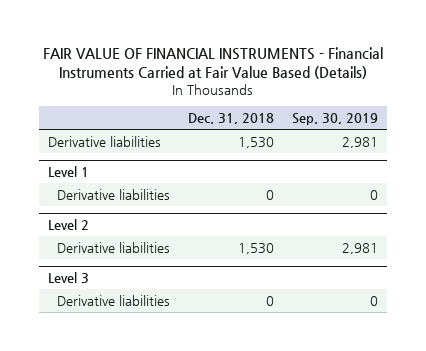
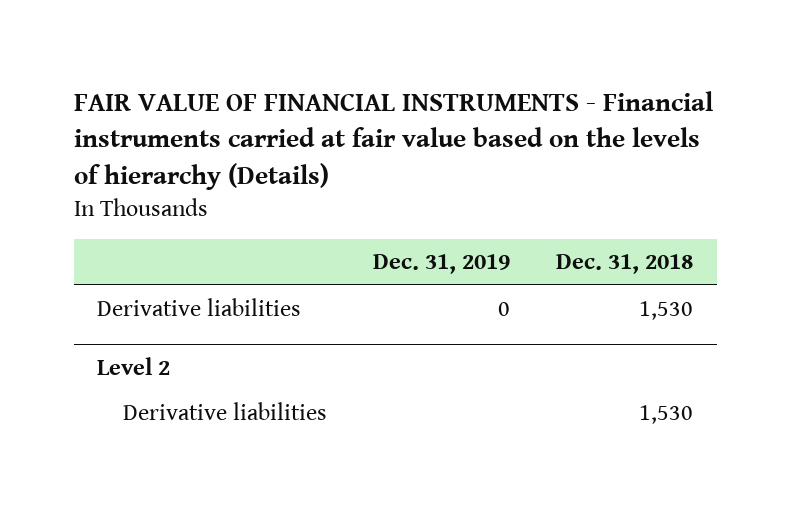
[43,47,384,80] FAIR VALUE OF FINANCIAL INSTRUMENTS - Financial Instruments Carried at Fair Value Based (Details) -> [74,90,714,191] FAIR VALUE OF FINANCIAL INSTRUMENTS - Financial instruments carried at fair value based on the levels of hierarchy (Details)
[292,113,379,126] Sep. 30, 2019 -> none
none -> [373,254,511,275] Dec. 31, 2019
[47,166,89,178] Level 1 -> none
[56,188,170,200] Derivative liabilities -> none
[47,272,89,284] Level 3 -> none
[56,294,170,306] Derivative liabilities -> none

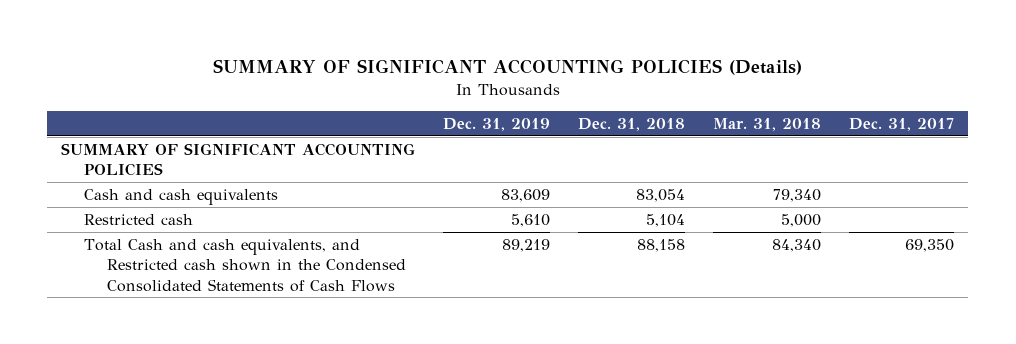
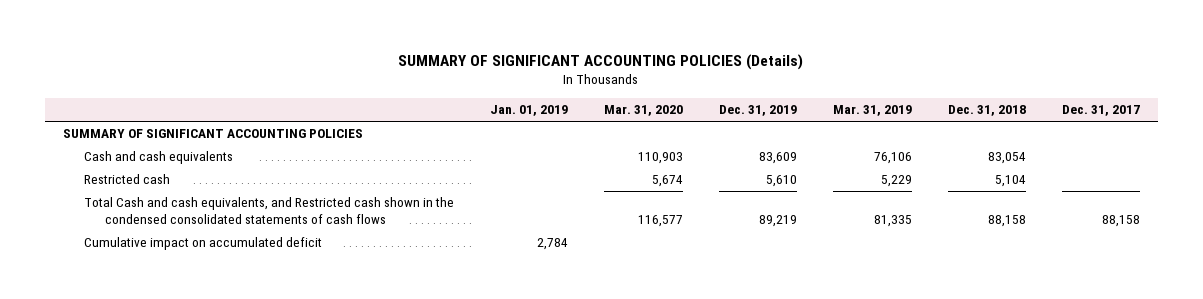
[713,117,822,131] Mar. 31, 2018 -> none
none -> [490,105,569,117] Jan. 01, 2019
none -> [604,105,684,117] Mar. 31, 2020
none -> [833,105,913,117] Mar. 31, 2019
[84,239,407,292] Total Cash and cash equivalents, and Restricted cash shown in the Condensed Consolidated Statements of Cash Flows -> [84,197,455,225] Total Cash and cash equivalents, and Restricted cash shown in the condensed consolidated statements of cash flows
[905,239,955,253] 69,350 -> [1101,215,1140,228] 88,158
none -> [84,237,323,251] Cumulative impact on accumulated deficit

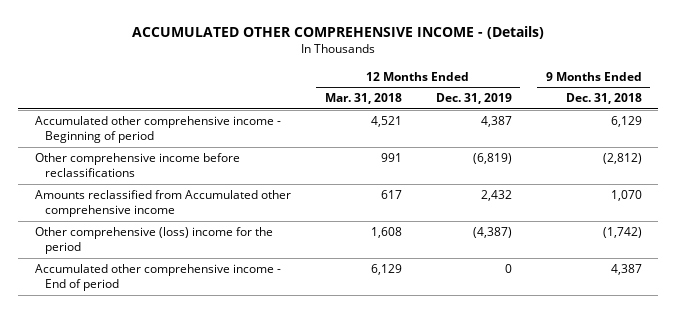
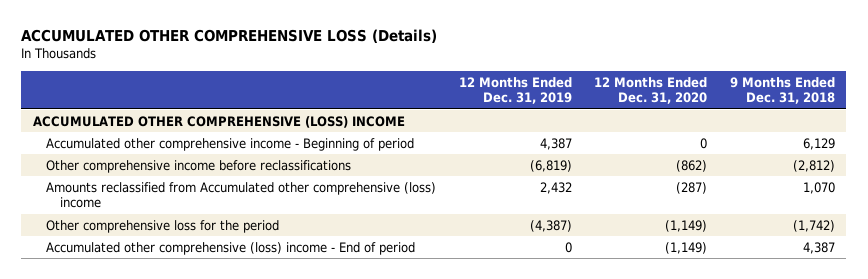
[132,25,545,39] ACCUMULATED OTHER COMPREHENSIVE INCOME - (Details) -> [21,29,438,44] ACCUMULATED OTHER COMPREHENSIVE LOSS (Details)
[324,93,402,105] Mar. 31, 2018 -> none
none -> [594,76,708,105] 12 Months Ended Dec. 31, 2020
none -> [32,115,405,128] ACCUMULATED OTHER COMPREHENSIVE (LOSS) INCOME
[34,190,291,218] Amounts reclassified from Accumulated other comprehensive income -> [46,181,437,209] Amounts reclassified from Accumulated other comprehensive (loss) income
[34,227,273,255] Other comprehensive (loss) income for the period -> [46,219,280,233] Other comprehensive loss for the period
[34,264,281,292] Accumulated other comprehensive income - End of period -> [46,241,416,255] Accumulated other comprehensive (loss) income - End of period

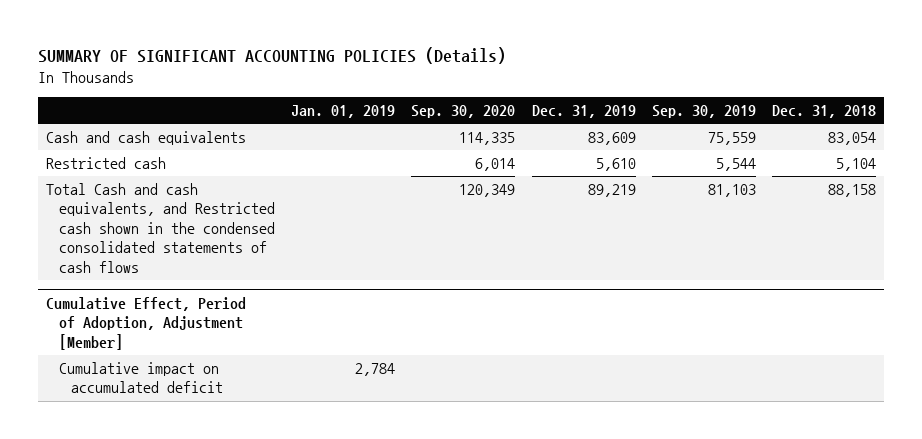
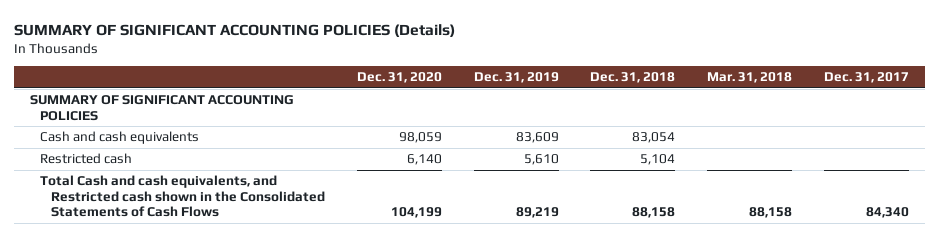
[290,105,395,119] Jan. 01, 2019 -> none
[411,105,516,119] Sep. 30, 2020 -> none
[651,105,756,119] Sep. 30, 2019 -> none
none -> [356,72,442,84] Dec. 31, 2020
none -> [707,72,793,84] Mar. 31, 2018
none -> [823,72,909,84] Dec. 31, 2017
none -> [29,95,294,121] SUMMARY OF SIGNIFICANT ACCOUNTING POLICIES
[45,296,246,350] Cumulative Effect, Period of Adoption, Adjustment [Member] -> none
[58,361,224,394] Cumulative impact on accumulated deficit -> none
[45,182,275,273] Total Cash and cash equivalents, and Restricted cash shown in the condensed consolidated statements of cash flows -> [40,175,326,218] Total Cash and cash equivalents, and Restricted cash shown in the Consolidated Statements of Cash Flows

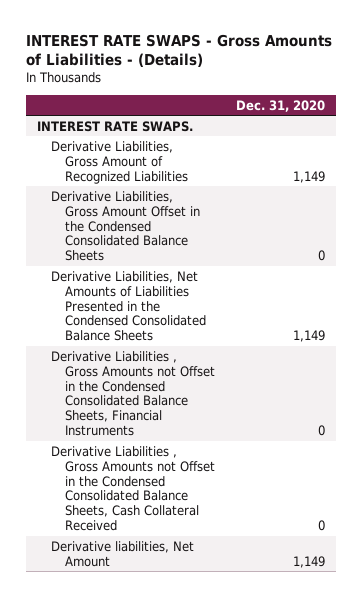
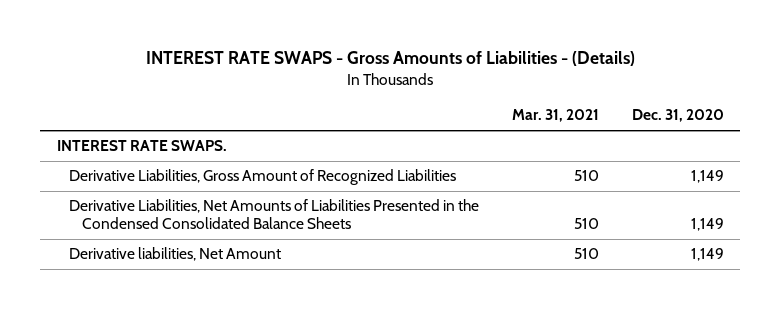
none -> [512,109,600,123] Mar. 31, 2021
[51,190,201,262] Derivative Liabilities, Gross Amount Offset in the Condensed Consolidated Balance Sheets -> none
[51,350,216,437] Derivative Liabilities , Gross Amounts not Offset in the Condensed Consolidated Balance Sheets, Financial Instruments -> none
[51,445,216,532] Derivative Liabilities , Gross Amounts not Offset in the Condensed Consolidated Balance Sheets, Cash Collateral Received -> none

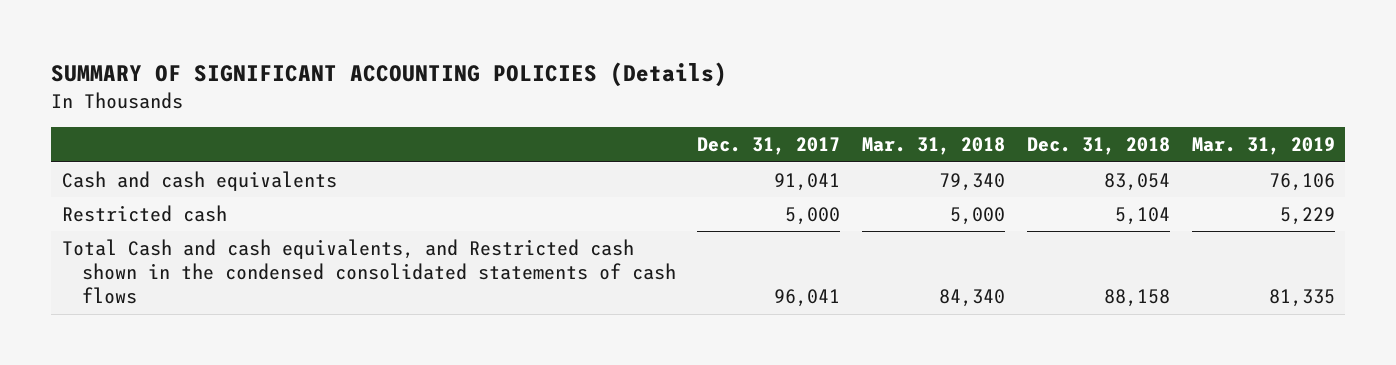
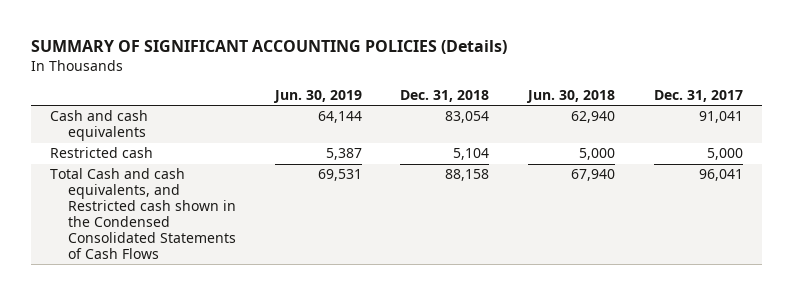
[862,137,1006,156] Mar. 31, 2018 -> none
[1191,137,1335,156] Mar. 31, 2019 -> none
none -> [272,90,362,104] Jun. 30, 2019
none -> [526,90,616,104] Jun. 30, 2018
[61,238,676,305] Total Cash and cash equivalents, and Restricted cash shown in the condensed consolidated statements of cash flows -> [50,168,237,259] Total Cash and cash equivalents, and Restricted cash shown in the Condensed Consolidated Statements of Cash Flows

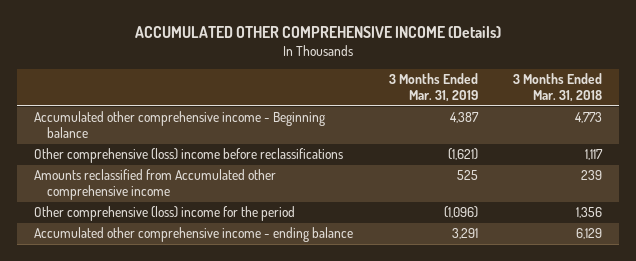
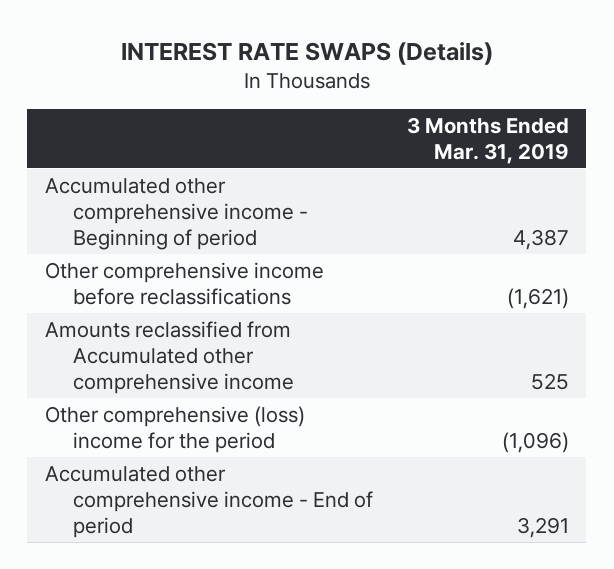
[135,25,502,38] ACCUMULATED OTHER COMPREHENSIVE INCOME (Details) -> [120,42,493,66] INTEREST RATE SWAPS (Details)
[512,73,602,103] 3 Months Ended Mar. 31, 2018 -> none
[34,111,326,139] Accumulated other comprehensive income - Beginning balance -> [44,177,308,251] Accumulated other comprehensive income - Beginning of period
[34,148,344,164] Other comprehensive (loss) income before reclassifications -> [44,261,324,305] Other comprehensive income before reclassifications
[34,227,354,243] Accumulated other comprehensive income - ending balance -> [44,465,373,539] Accumulated other comprehensive income - End of period

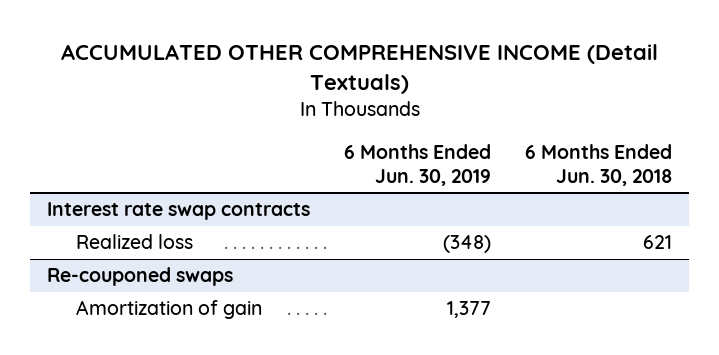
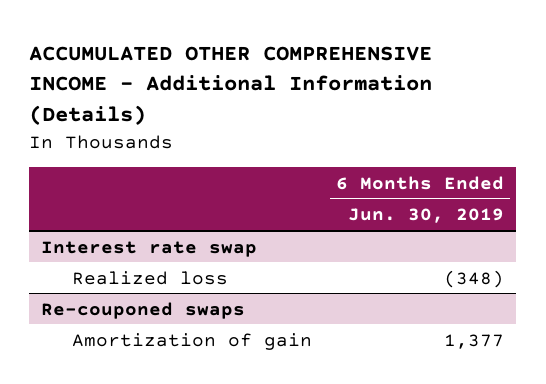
[60,44,658,95] ACCUMULATED OTHER COMPREHENSIVE INCOME (Detail Textuals) -> [29,45,433,126] ACCUMULATED OTHER COMPREHENSIVE INCOME - Additional Information (Details)
[524,143,672,186] 6 Months Ended Jun. 30, 2018 -> none
[47,202,311,221] Interest rate swap contracts -> [41,240,258,257] Interest rate swap

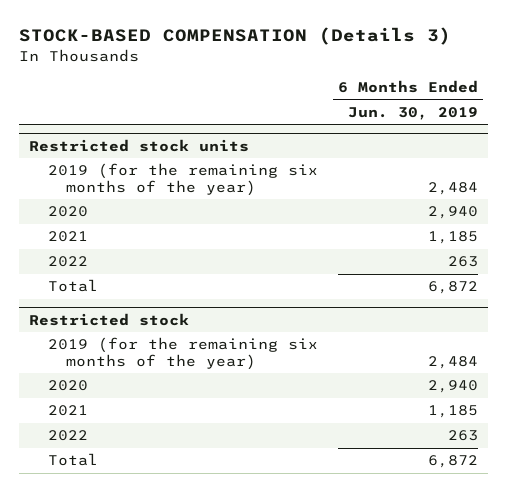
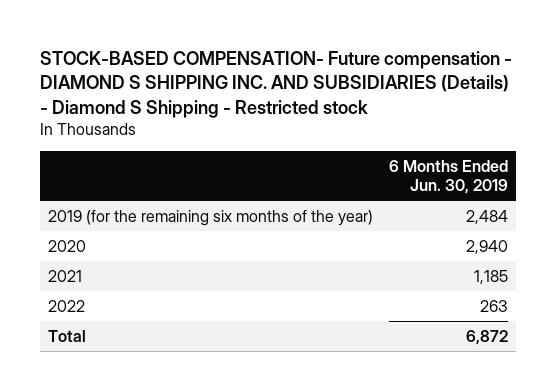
[19,27,452,46] STOCK-BASED COMPENSATION (Details 3) -> [40,50,513,118] STOCK-BASED COMPENSATION- Future compensation - DIAMOND S SHIPPING INC. AND SUBSIDIARIES (Details) - Diamond S Shipping - Restricted stock
[29,138,250,152] Restricted stock units -> none
[29,312,190,326] Restricted stock -> none
[47,337,318,371] 2019 (for the remaining six months of the year) -> none
[47,380,88,392] 2020 -> none
[47,405,88,417] 2021 -> none
[47,430,88,442] 2022 -> none
[47,453,98,467] Total -> none

